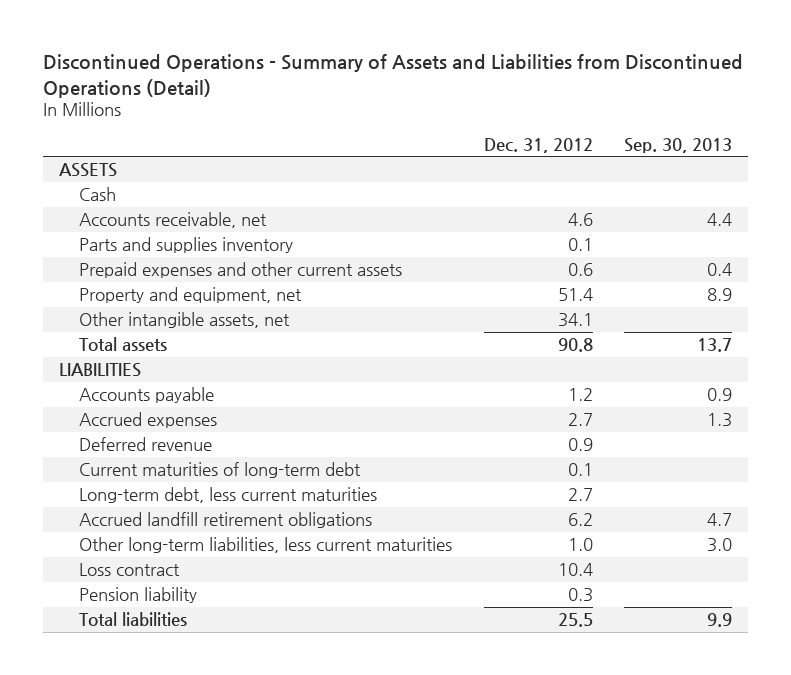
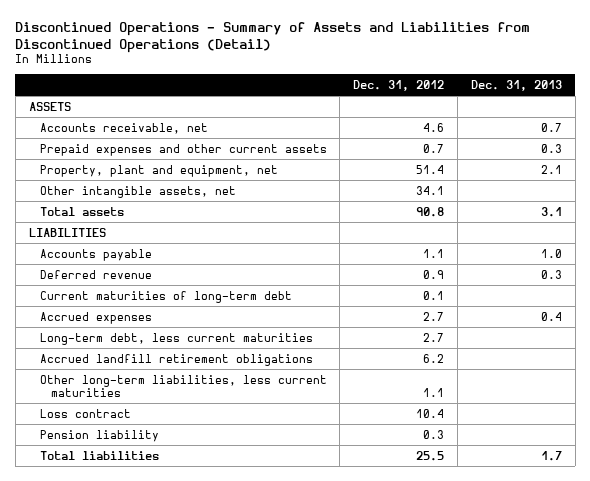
[624,137,733,153] Sep. 30, 2013 -> none
none -> [470,79,562,91] Dec. 31, 2013
[79,187,117,202] Cash -> none
[79,237,294,254] Parts and supplies inventory -> none
[567,263,593,277] 0.6 -> [423,143,445,153] 0.7
[79,287,303,304] Property and equipment, net -> [39,164,278,177] Property, plant and equipment, net
[567,388,593,402] 1.2 -> [423,248,445,258] 1.1
[79,412,218,429] Accrued expenses -> [39,311,152,324] Accrued expenses
[567,538,593,552] 1.0 -> [423,387,445,397] 1.1

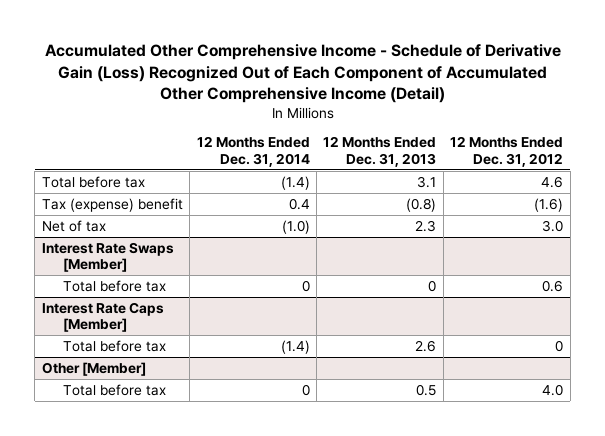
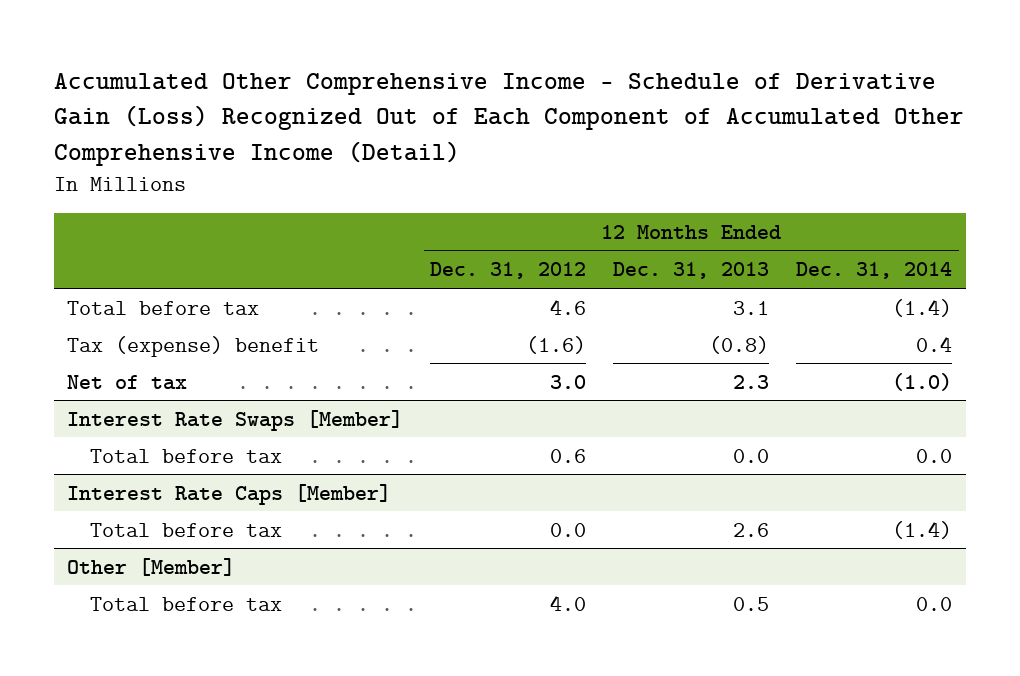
[301,279,310,292] 0 -> [916,448,953,463] 0.0
[428,279,437,292] 0 -> [733,448,770,463] 0.0
[555,339,564,352] 0 -> [550,522,587,537] 0.0
[301,383,310,396] 0 -> [916,596,953,611] 0.0

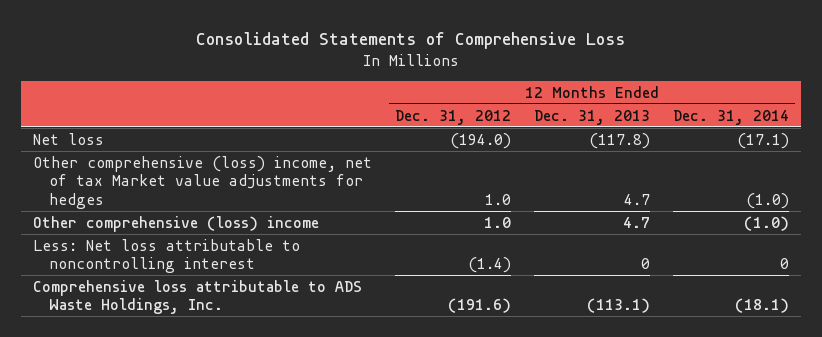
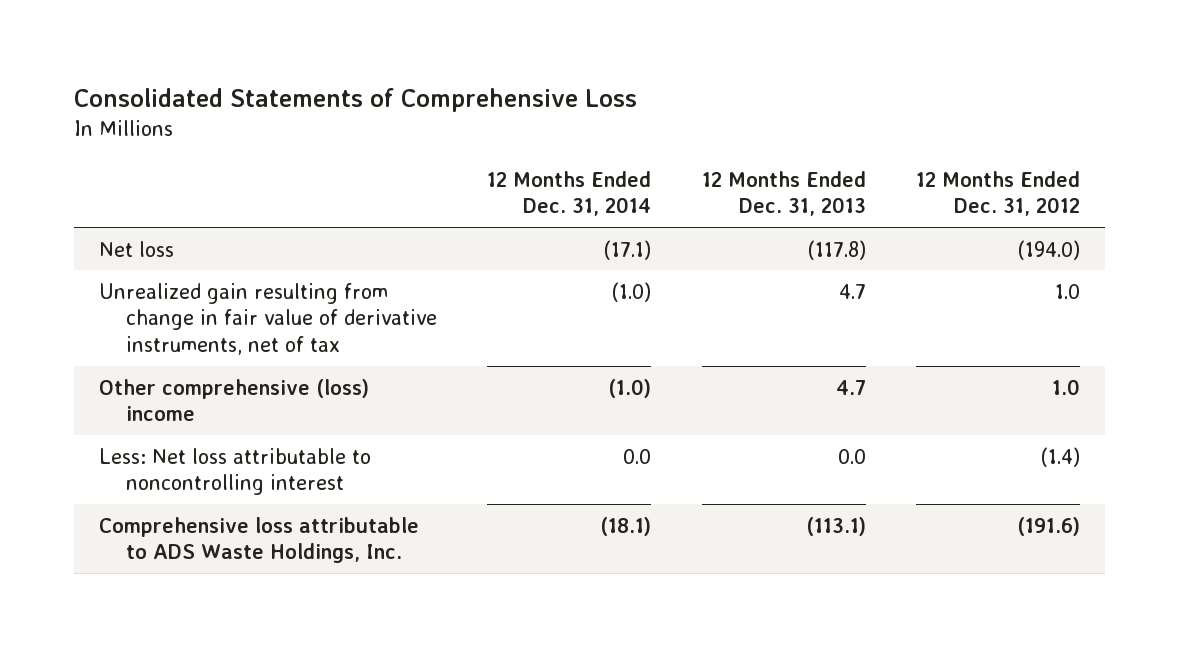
[32,155,372,209] Other comprehensive (loss) income, net of tax Market value adjustments for hedges -> [99,282,438,356] Unrealized gain resulting from change in fair value of derivative instruments, net of tax
[640,258,650,270] 0 -> [837,448,866,464] 0.0
[779,258,789,270] 0 -> [623,448,652,464] 0.0

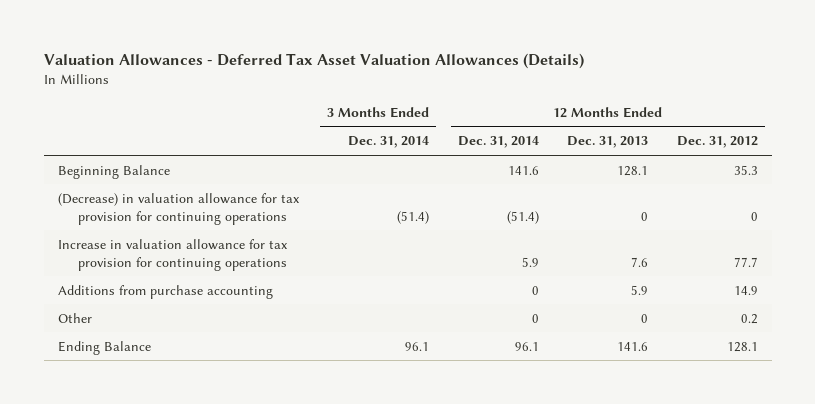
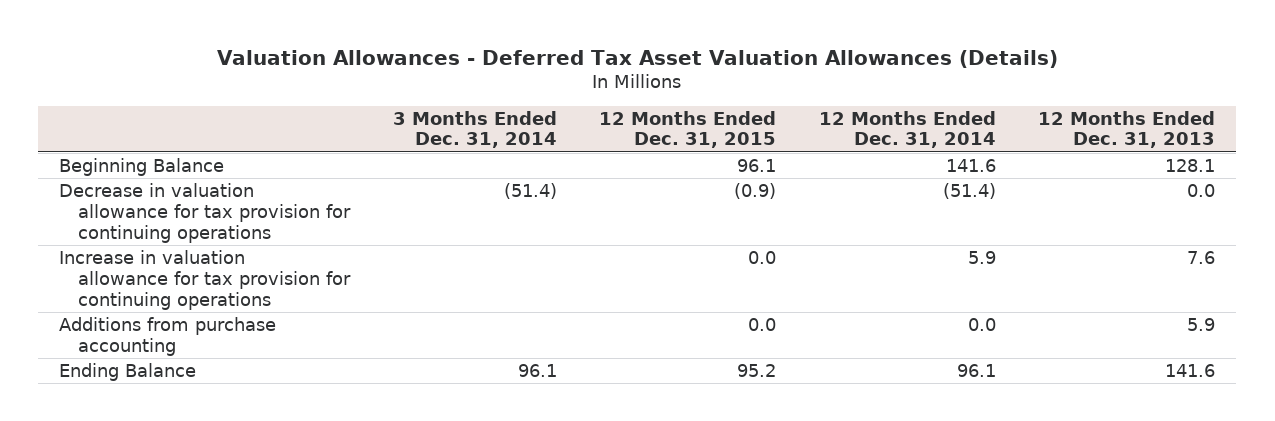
[676,136,758,149] Dec. 31, 2012 -> none
none -> [599,110,777,149] 12 Months Ended Dec. 31, 2015
[57,192,300,225] (Decrease) in valuation allowance for tax provision for continuing operations -> [59,182,352,243] Decrease in valuation allowance for tax provision for continuing operations
[641,211,649,221] 0 -> [1187,183,1216,197] 0.0
[57,312,92,323] Other -> none
[531,285,539,295] 0 -> [967,317,996,331] 0.0

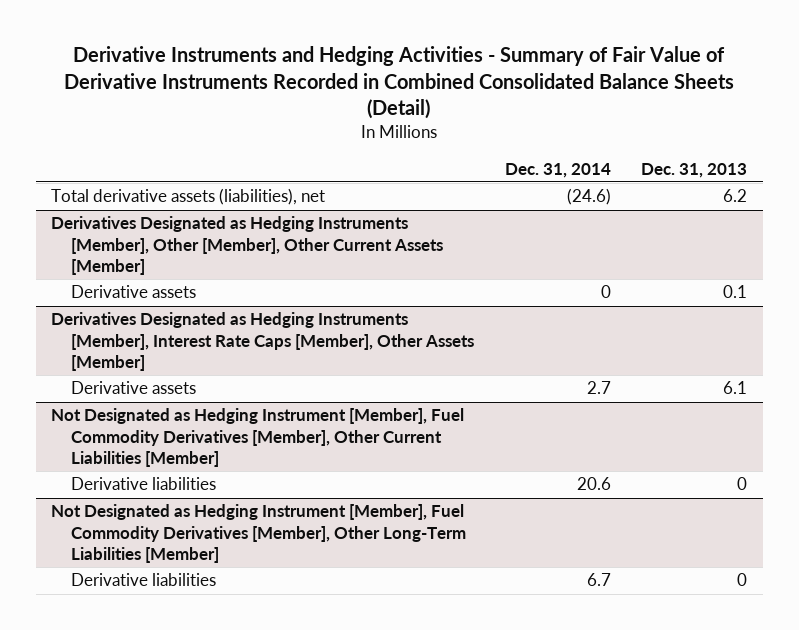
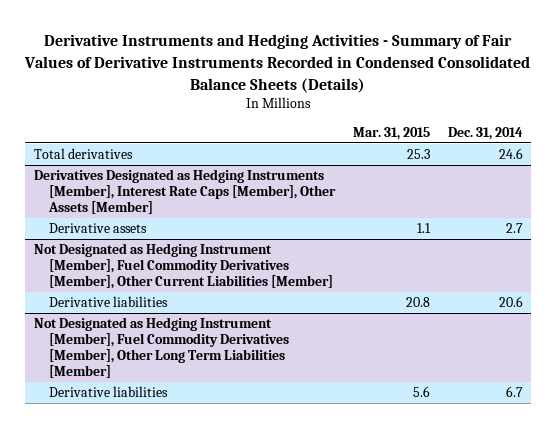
[64,46,735,120] Derivative Instruments and Hedging Activities - Summary of Fair Value of Derivative Instruments Recorded in Combined Consolidated Balance Sheets (Detail) -> [24,34,531,93] Derivative Instruments and Hedging Activities - Summary of Fair Values of Derivative Instruments Recorded in Condensed Consolidated Balance Sheets (Details)
[641,162,748,178] Dec. 31, 2013 -> none
none -> [352,127,430,141] Mar. 31, 2015
[51,188,326,206] Total derivative assets (liabilities), net -> none
[51,216,444,275] Derivatives Designated as Hedging Instruments [Member], Other [Member], Other Current Assets [Member] -> none
[71,285,197,299] Derivative assets -> none
none -> [33,148,133,160] Total derivatives
[51,504,467,563] Not Designated as Hedging Instrument [Member], Fuel Commodity Derivatives [Member], Other Long-Term Liabilities [Member] -> [33,317,290,378] Not Designated as Hedging Instrument [Member], Fuel Commodity Derivatives [Member], Other Long Term Liabilities [Member]

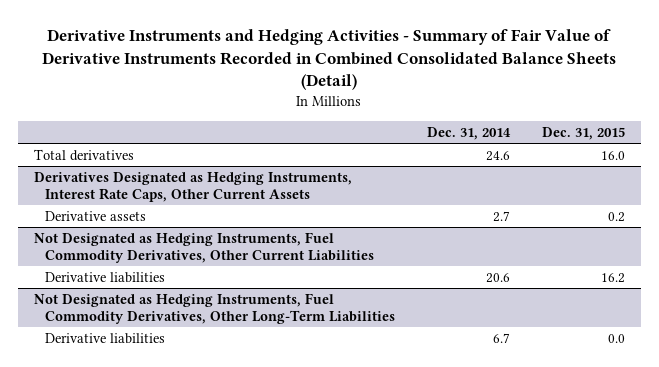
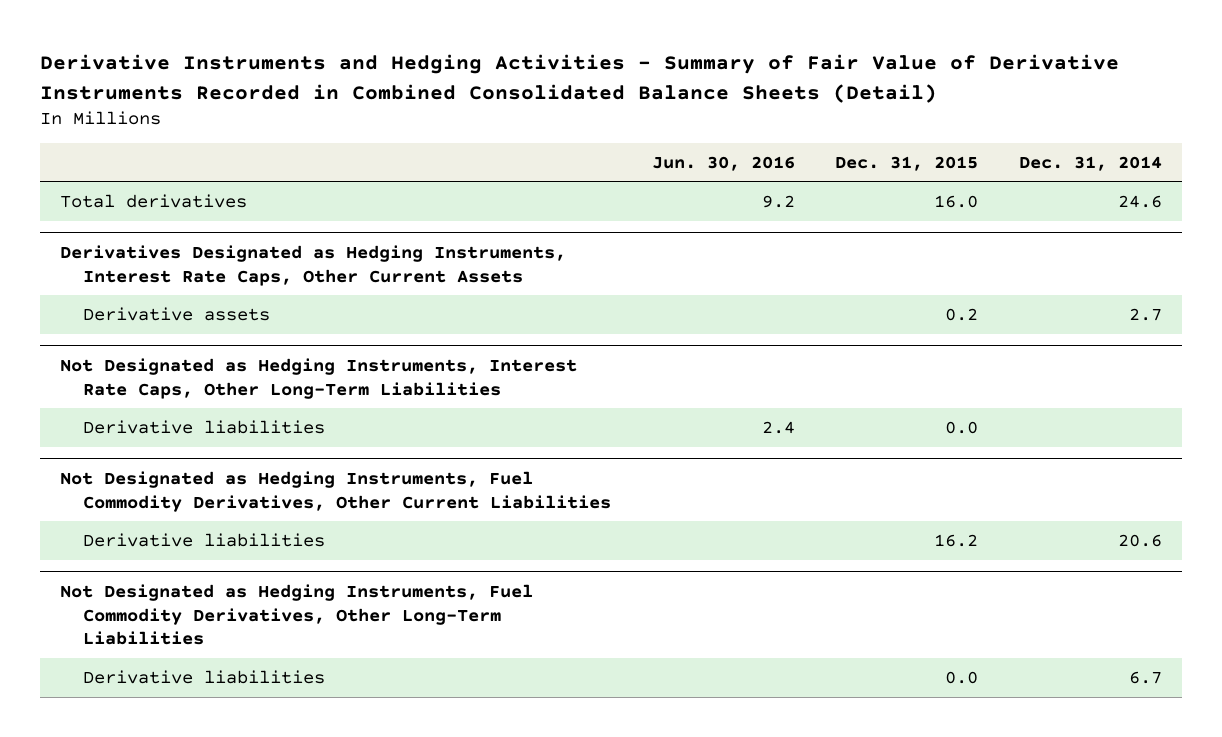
none -> [651,155,795,171] Jun. 30, 2016
none -> [60,357,578,399] Not Designated as Hedging Instruments, Interest Rate Caps, Other Long-Term Liabilities
none -> [83,419,326,434] Derivative liabilities

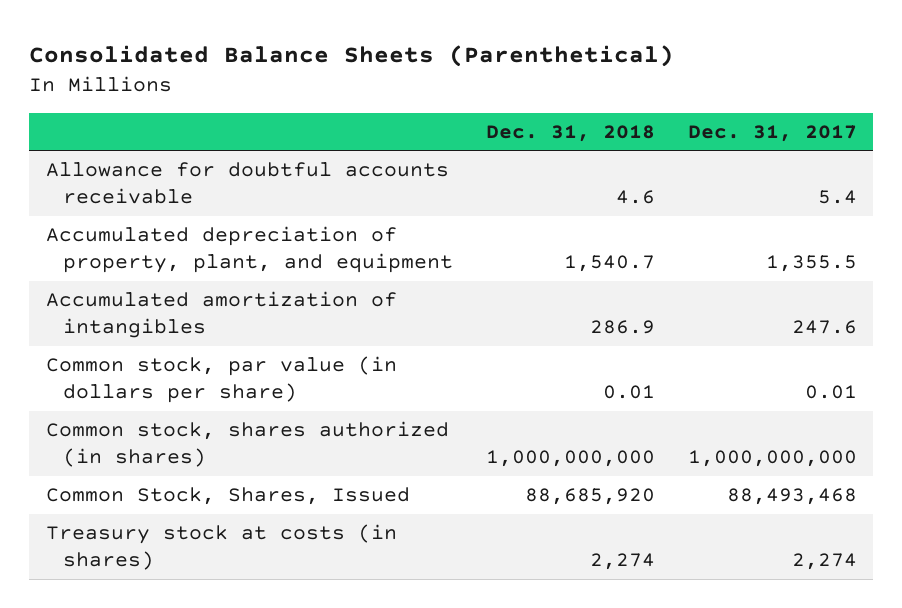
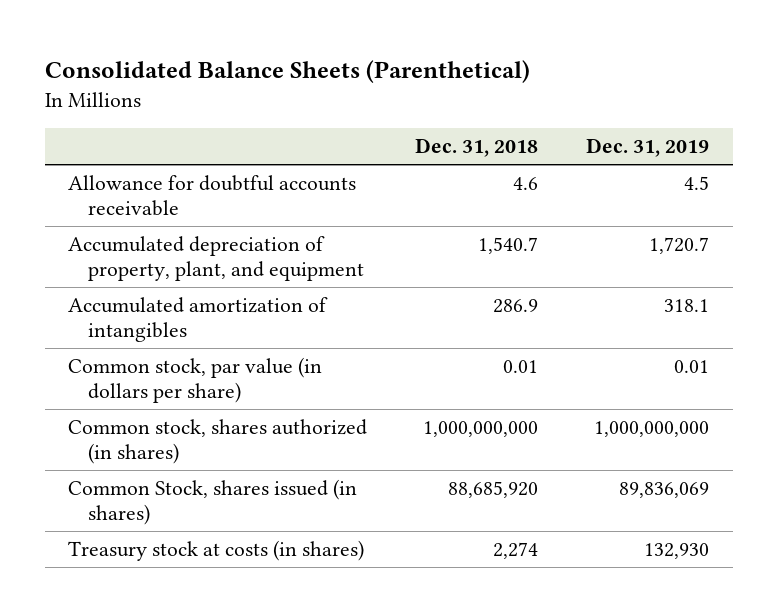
[687,124,857,142] Dec. 31, 2017 -> none
none -> [585,138,709,158] Dec. 31, 2019
[45,487,410,506] Common Stock, Shares, Issued -> [68,478,358,526] Common Stock, shares issued (in shares)

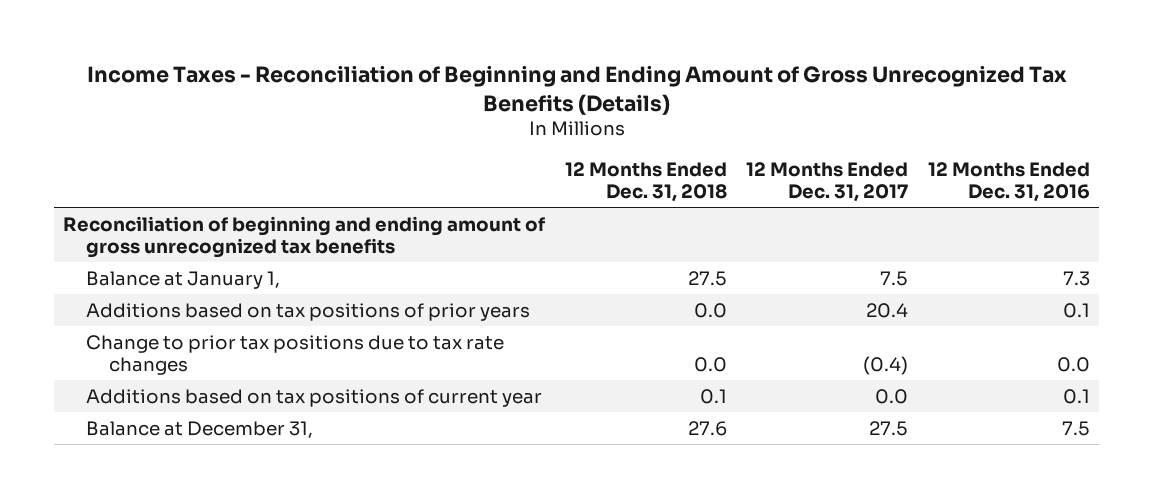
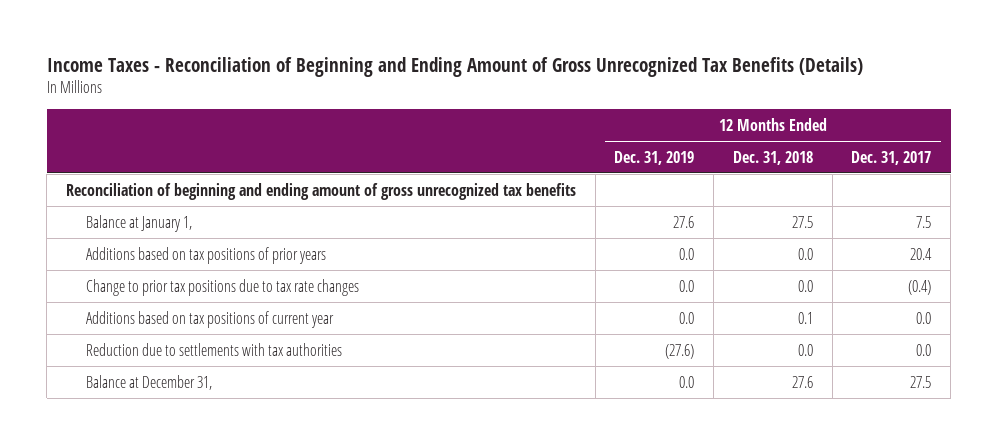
[927,162,1090,203] 12 Months Ended Dec. 31, 2016 -> none
none -> [614,150,695,165] Dec. 31, 2019
none -> [85,342,342,356] Reduction due to settlements with tax authorities

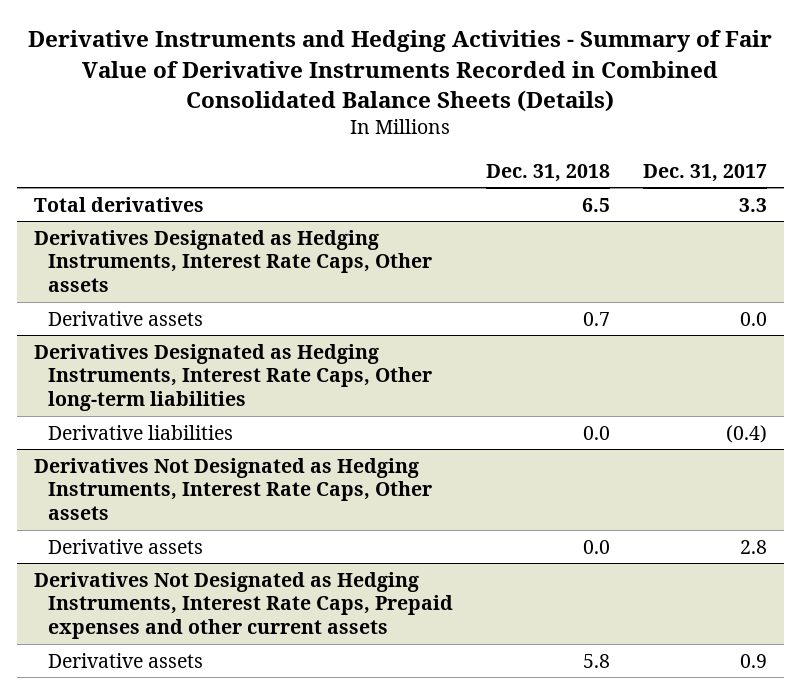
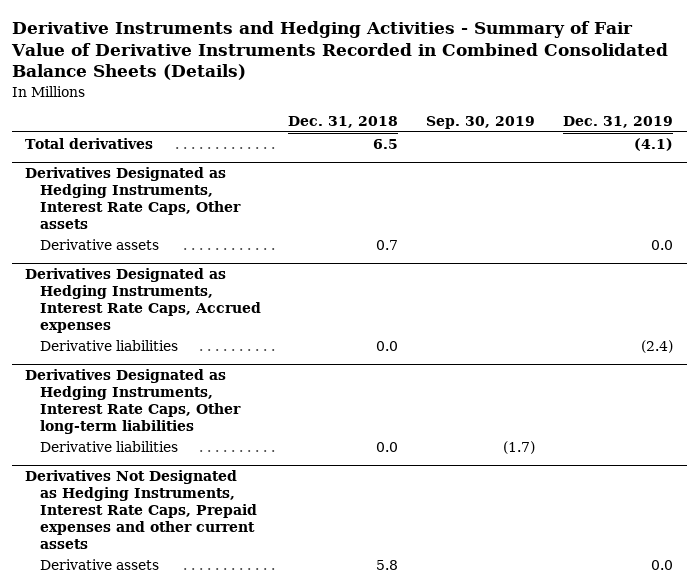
[643,163,768,182] Dec. 31, 2017 -> none
none -> [426,116,536,130] Sep. 30, 2019
none -> [563,116,674,129] Dec. 31, 2019
none -> [25,268,261,333] Derivatives Designated as Hedging Instruments, Interest Rate Caps, Accrued expenses
none -> [39,339,178,351] Derivative liabilities
[33,457,432,521] Derivatives Not Designated as Hedging Instruments, Interest Rate Caps, Other assets -> none
[47,538,203,554] Derivative assets -> none

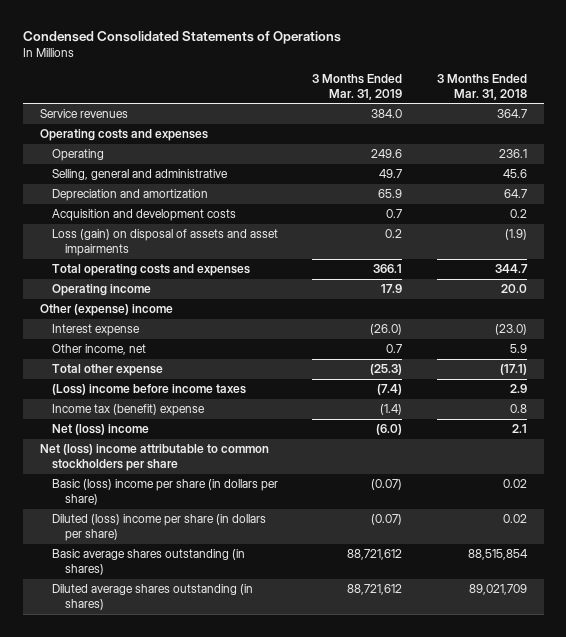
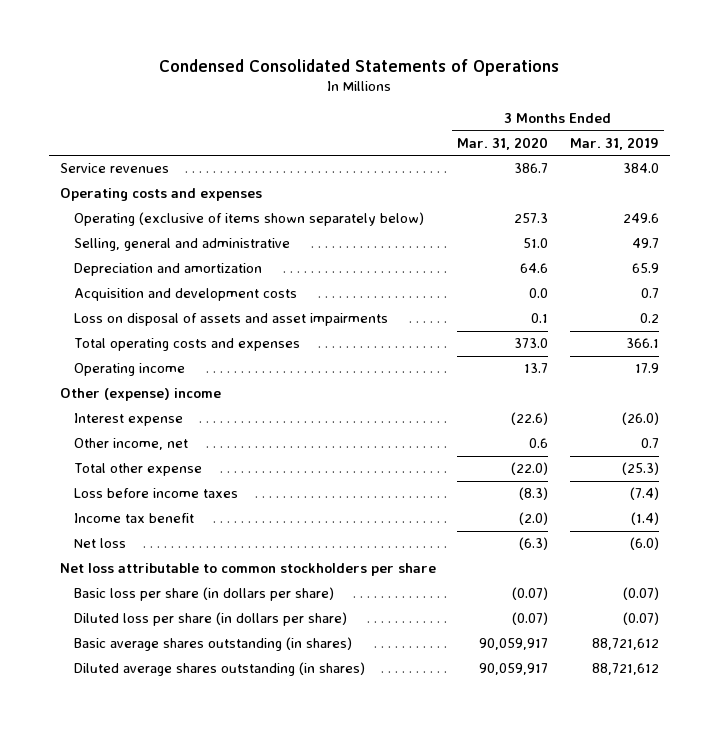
[436,73,527,100] 3 Months Ended Mar. 31, 2018 -> none
none -> [457,137,549,151] Mar. 31, 2020
[52,149,105,162] Operating -> [74,212,425,227] Operating (exclusive of items shown separately below)
[52,229,279,257] Loss (gain) on disposal of assets and asset impairments -> [74,313,389,327] Loss on disposal of assets and asset impairments
[52,384,247,396] (Loss) income before income taxes -> [74,488,239,499] Loss before income taxes
[52,404,206,417] Income tax (benefit) expense -> [74,513,195,524] Income tax benefit
[52,424,150,436] Net (loss) income -> [74,538,127,549] Net loss
[39,444,269,472] Net (loss) income attributable to common stockholders per share -> [59,563,436,577] Net loss attributable to common stockholders per share
[52,479,279,506] Basic (loss) income per share (in dollars per share) -> [74,587,335,602] Basic loss per share (in dollars per share)
[52,514,267,542] Diluted (loss) income per share (in dollars per share) -> [74,612,348,627] Diluted loss per share (in dollars per share)

